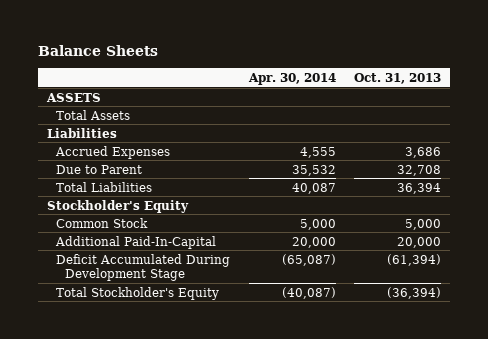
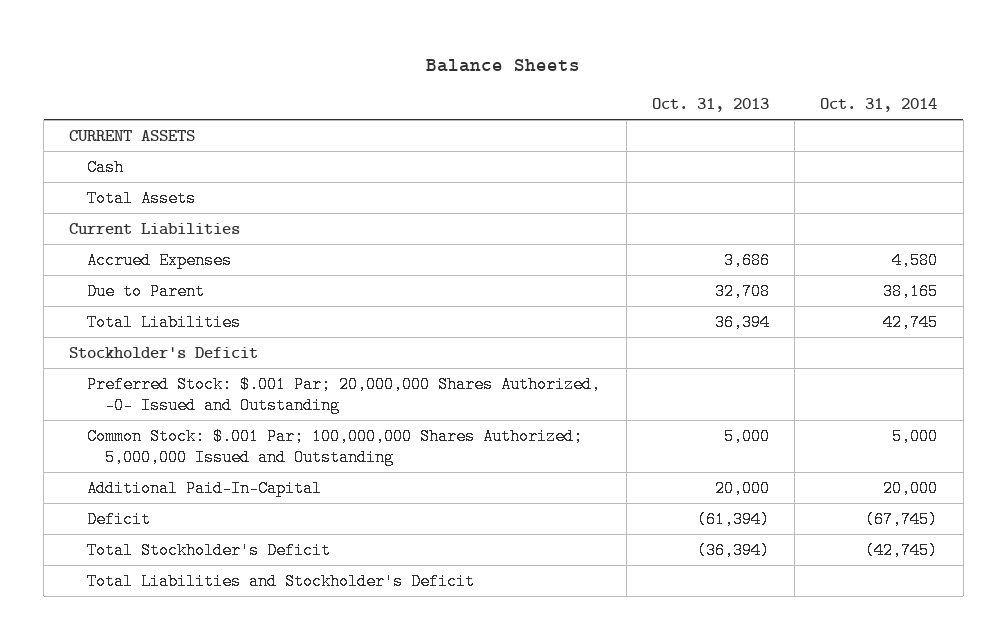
[247,72,336,85] Apr. 30, 2014 -> none
none -> [820,97,938,112] Oct. 31, 2014
[45,92,101,102] ASSETS -> [69,129,196,141] CURRENT ASSETS
none -> [87,158,125,176] Cash
[46,127,117,138] Liabilities -> [69,222,241,235] Current Liabilities
[46,199,189,213] Stockholder's Equity -> [69,346,259,358] Stockholder's Deficit
none -> [87,375,602,415] Preferred Stock: $.001 Par; 20,000,000 Shares Authorized, -0- Issued and Outstanding
[56,217,149,228] Common Stock -> [87,427,584,467] Common Stock: $.001 Par; 100,000,000 Shares Authorized; 5,000,000 Issued and Outstanding
[56,253,231,282] Deficit Accumulated During Development Stage -> [87,510,152,528] Deficit
[56,286,220,300] Total Stockholder's Equity -> [87,541,332,559] Total Stockholder's Deficit
none -> [87,572,476,590] Total Liabilities and Stockholder's Deficit

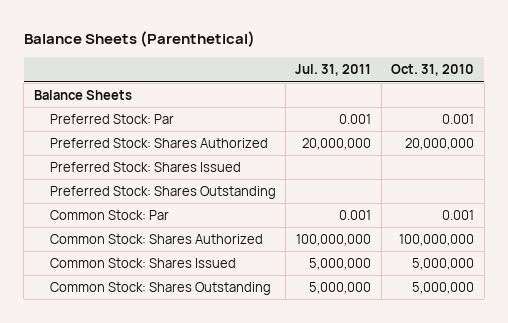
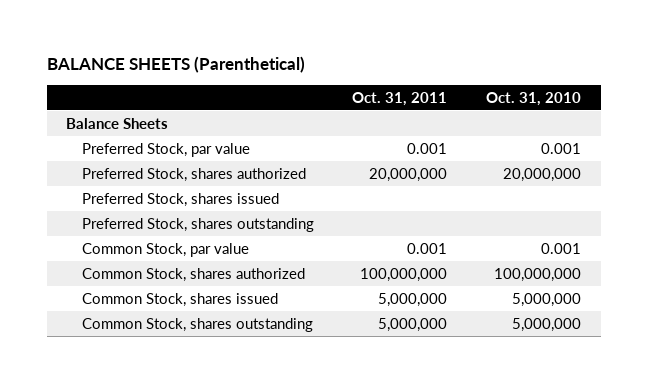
[23,31,255,48] Balance Sheets (Parenthetical) -> [46,55,305,73] BALANCE SHEETS (Parenthetical)
[295,64,372,77] Jul. 31, 2011 -> none
none -> [352,91,448,106] Oct. 31, 2011
[49,113,174,124] Preferred Stock: Par -> [81,142,250,157] Preferred Stock, par value
[49,137,268,148] Preferred Stock: Shares Authorized -> [81,167,306,182] Preferred Stock, shares authorized
[49,161,241,172] Preferred Stock: Shares Issued -> [81,192,279,207] Preferred Stock, shares issued
[49,185,276,199] Preferred Stock: Shares Outstanding -> [81,217,314,232] Preferred Stock, shares outstanding
[49,209,169,220] Common Stock: Par -> [81,242,249,257] Common Stock, par value
[49,233,263,244] Common Stock: Shares Authorized -> [81,267,305,282] Common Stock, shares authorized
[49,257,236,268] Common Stock: Shares Issued -> [81,292,278,307] Common Stock, shares issued
[49,281,271,295] Common Stock: Shares Outstanding -> [81,317,313,332] Common Stock, shares outstanding

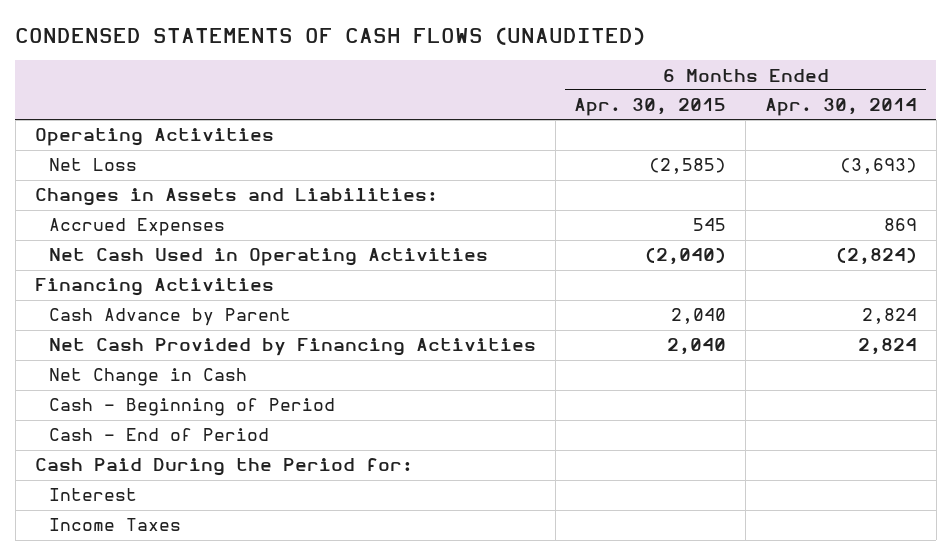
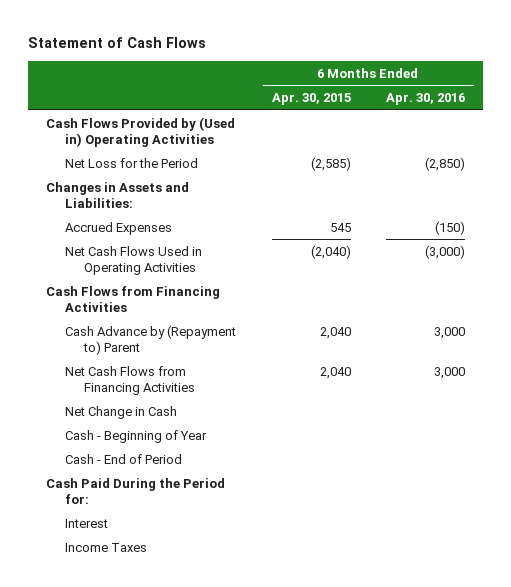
[15,26,646,45] CONDENSED STATEMENTS OF CASH FLOWS (UNAUDITED) -> [28,37,207,49] Statement of Cash Flows
[764,98,917,117] Apr. 30, 2014 -> none
none -> [386,93,466,106] Apr. 30, 2016
[34,128,274,147] Operating Activities -> [46,116,236,147] Cash Flows Provided by (Used in) Operating Activities
[48,158,137,172] Net Loss -> [65,157,199,168] Net Loss for the Period
[48,248,488,267] Net Cash Used in Operating Activities -> [65,245,203,275] Net Cash Flows Used in Operating Activities
[34,278,274,297] Financing Activities -> [46,285,221,312] Cash Flows from Financing Activities
[48,308,291,327] Cash Advance by Parent -> [65,324,237,355] Cash Advance by (Repayment to) Parent
[48,338,536,357] Net Cash Provided by Financing Activities -> [65,365,196,395] Net Cash Flows from Financing Activities
[48,398,335,417] Cash - Beginning of Period -> [65,429,208,443] Cash - Beginning of Year

